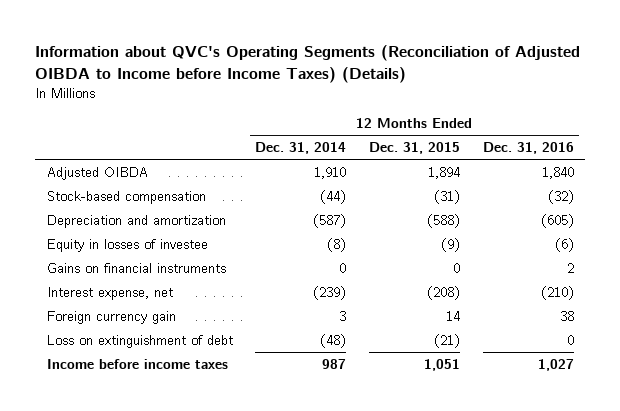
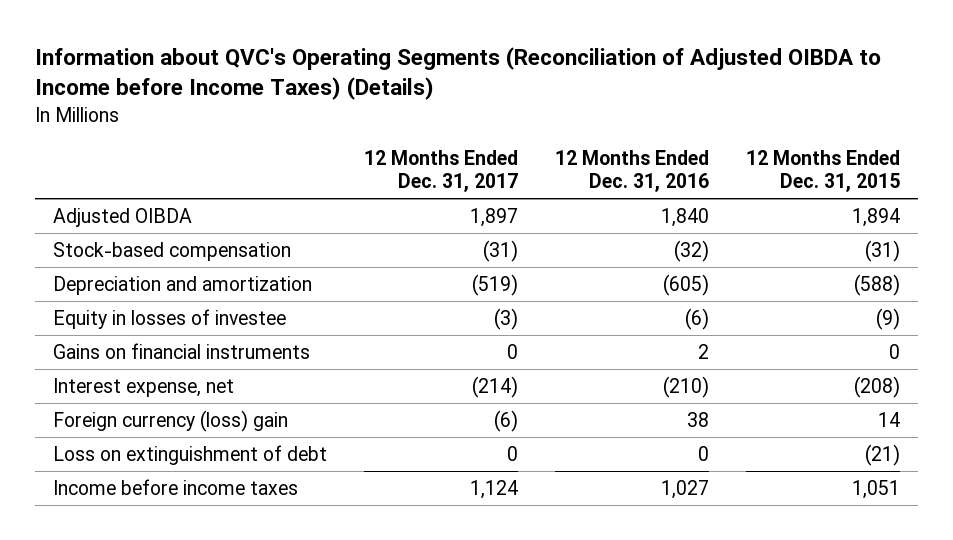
[255,142,347,155] Dec. 31, 2014 -> none
none -> [364,150,519,193] 12 Months Ended Dec. 31, 2017
[46,310,176,324] Foreign currency gain -> [53,409,289,432] Foreign currency (loss) gain

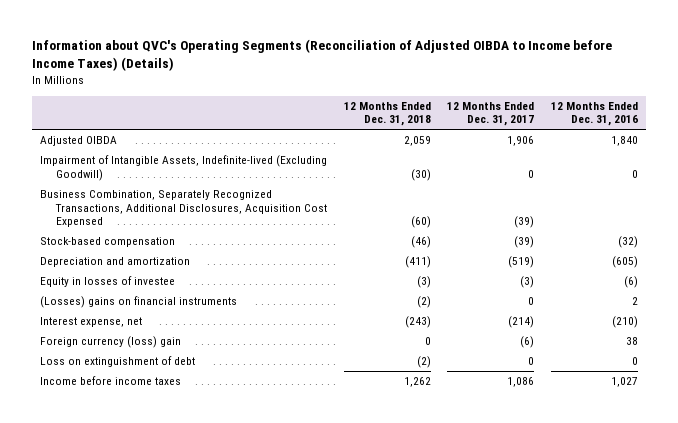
[745,150,900,193] 12 Months Ended Dec. 31, 2015 -> none
none -> [343,101,431,127] 12 Months Ended Dec. 31, 2018
[470,207,519,227] 1,897 -> [507,136,535,147] 1,906
none -> [40,155,328,181] Impairment of Intangible Assets, Indefinite-lived (Excluding Goodwill)
none -> [40,190,327,228] Business Combination, Separately Recognized Transactions, Additional Disclosures, Acquisition Cost Expensed
[483,239,519,262] (31) -> [514,236,535,249] (39)
[53,342,311,359] Gains on financial instruments -> [40,296,238,309] (Losses) gains on financial instruments
[470,479,519,499] 1,124 -> [507,377,535,388] 1,086

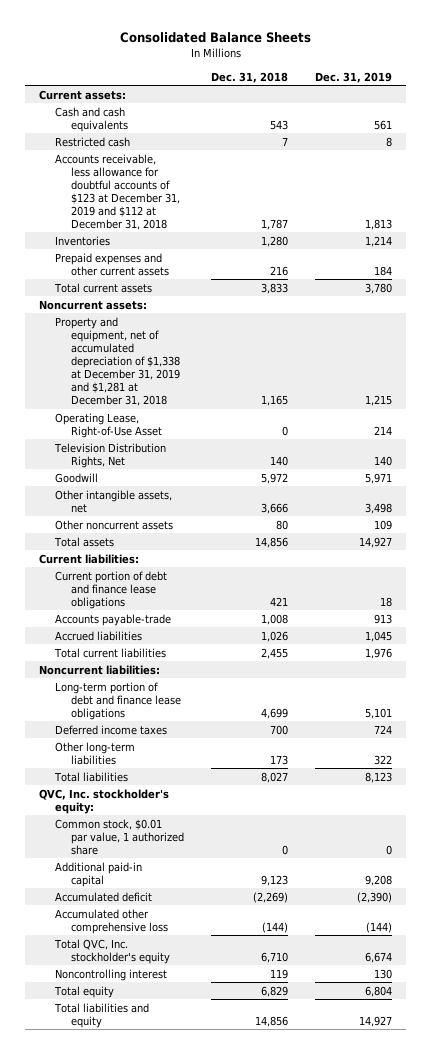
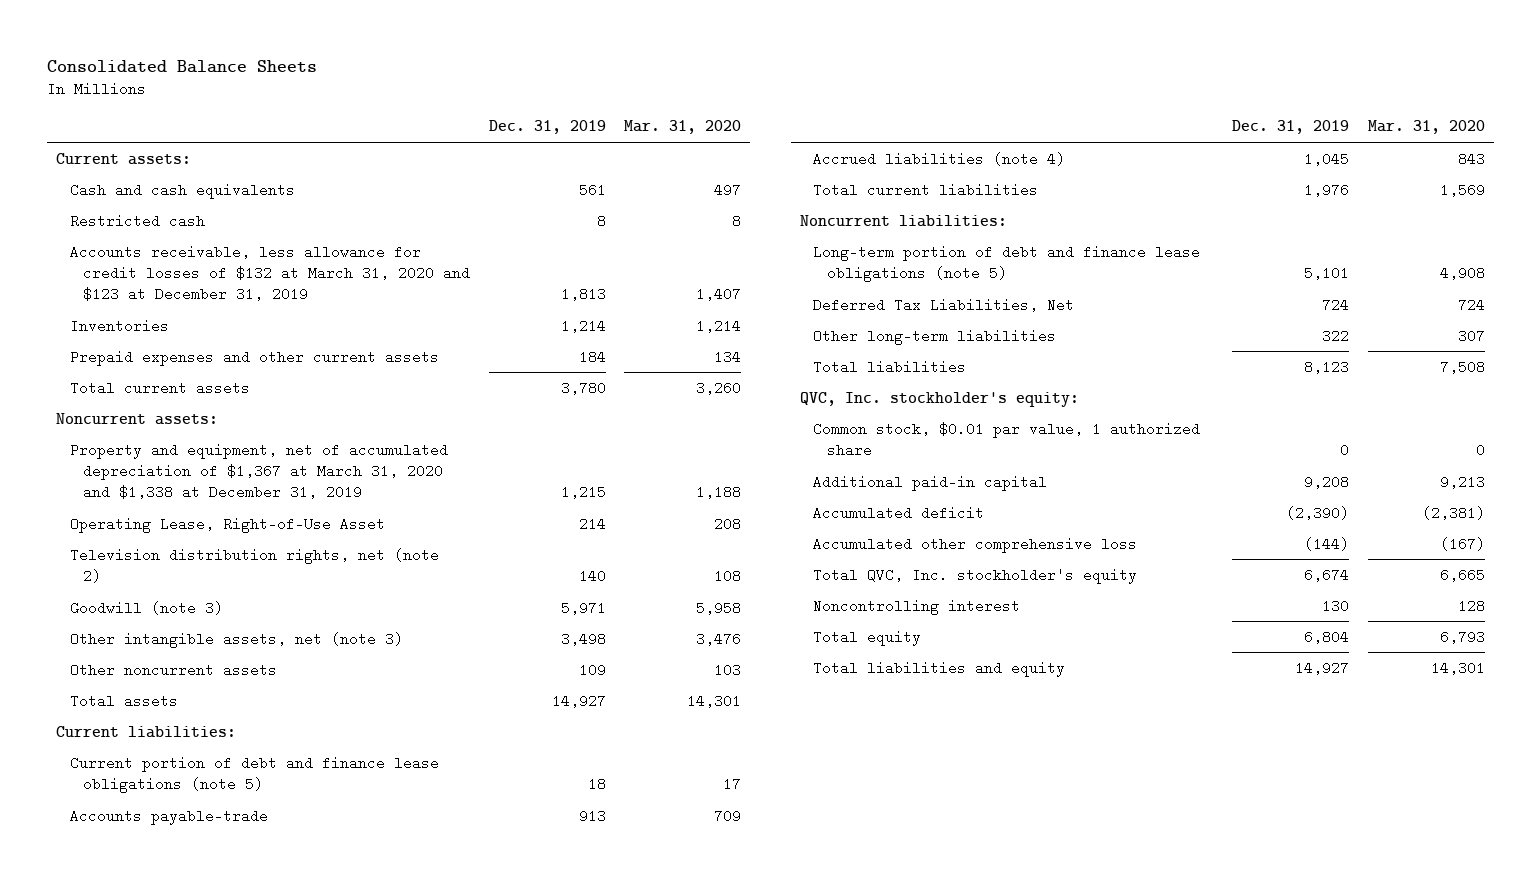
[211,71,289,83] Dec. 31, 2018 -> none
none -> [623,120,741,135] Mar. 31, 2020
[54,153,180,230] Accounts receivable, less allowance for doubtful accounts of $123 at December 31, 2019 and $112 at December 31, 2018 -> [69,244,471,302] Accounts receivable, less allowance for credit losses of $132 at March 31, 2020 and $123 at December 31, 2019
[54,316,180,406] Property and equipment, net of accumulated depreciation of $1,338 at December 31, 2019 and $1,281 at December 31, 2018 -> [69,442,448,500] Property and equipment, net of accumulated depreciation of $1,367 at March 31, 2020 and $1,338 at December 31, 2019
[53,442,166,468] Television Distribution Rights, Net -> [69,547,439,583] Television distribution rights, net (note 2)
[54,472,98,483] Goodwill -> [69,600,223,615] Goodwill (note 3)
[54,489,172,513] Other intangible assets, net -> [69,631,403,648] Other intangible assets, net (note 3)
[54,570,167,609] Current portion of debt and finance lease obligations -> [69,755,439,793] Current portion of debt and finance lease obligations (note 5)
[54,630,142,641] Accrued liabilities -> [813,151,1066,166] Accrued liabilities (note 4)
[54,681,181,720] Long-term portion of debt and finance lease obligations -> [813,244,1201,282] Long-term portion of debt and finance lease obligations (note 5)
[54,724,167,735] Deferred income taxes -> [813,297,1075,312] Deferred Tax Liabilities, Net

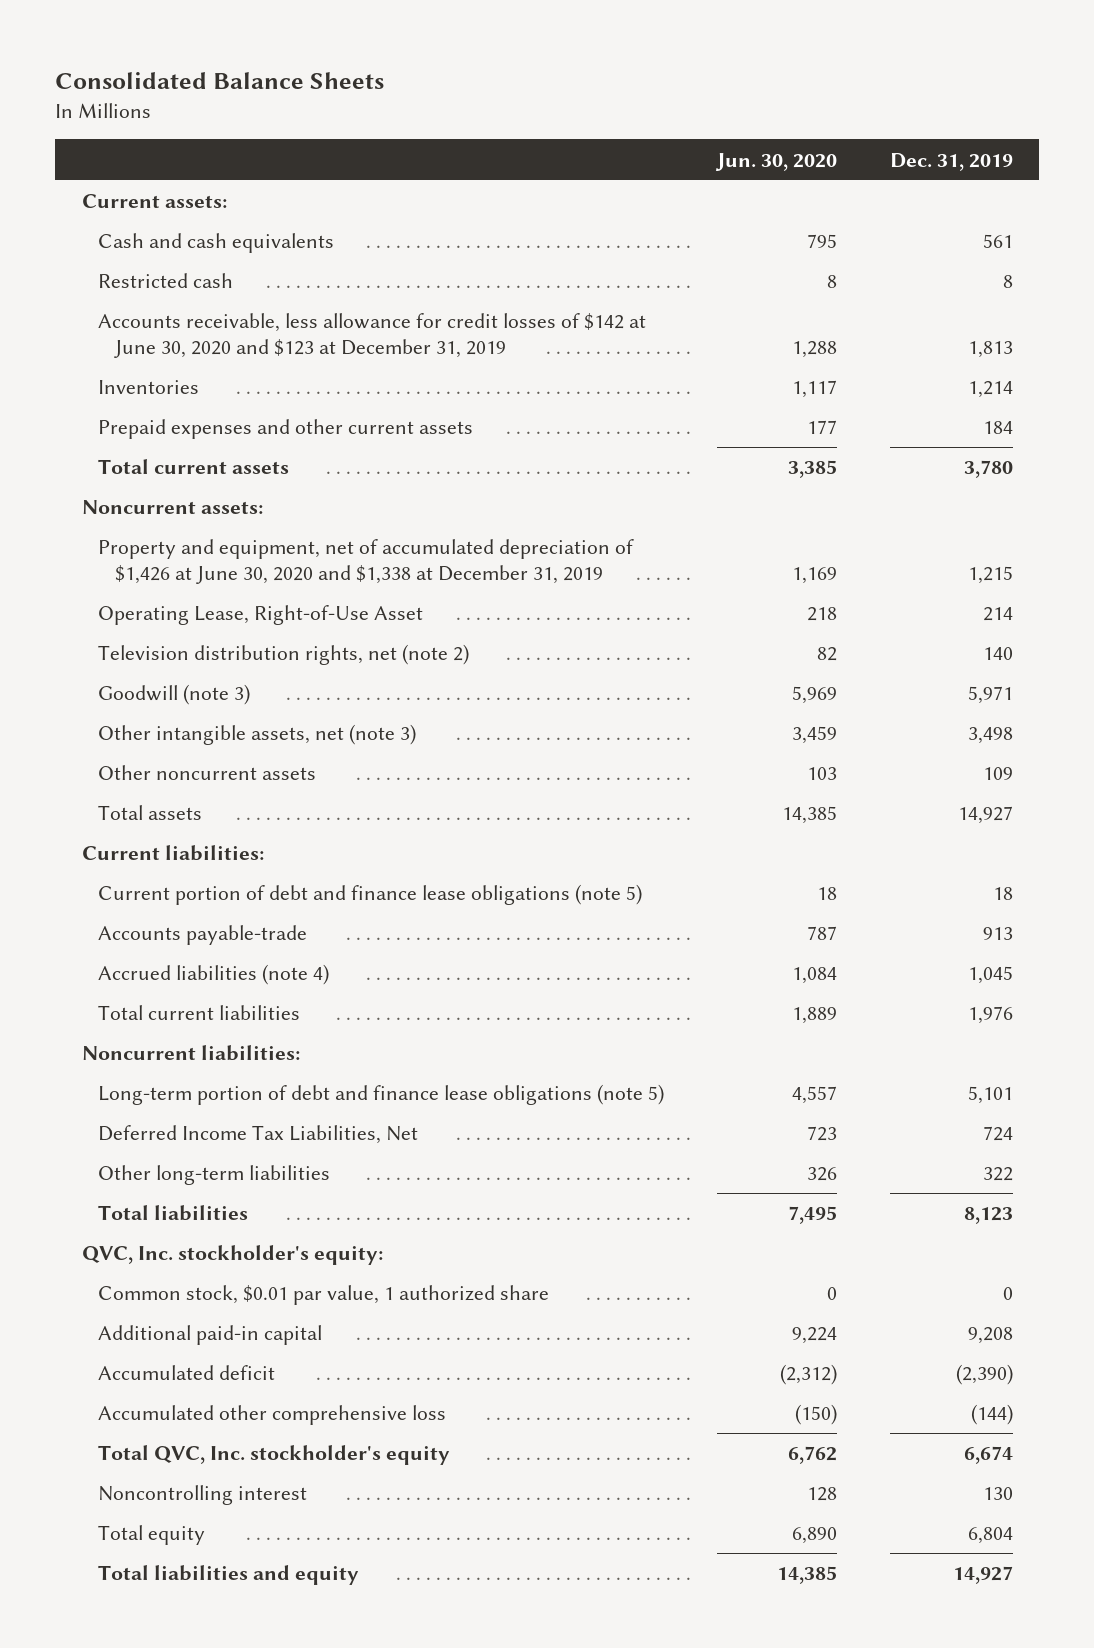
[623,120,741,135] Mar. 31, 2020 -> none
none -> [714,152,837,171] Jun. 30, 2020
[69,244,471,302] Accounts receivable, less allowance for credit losses of $132 at March 31, 2020 and $123 at December 31, 2019 -> [98,313,647,358] Accounts receivable, less allowance for credit losses of $142 at June 30, 2020 and $123 at December 31, 2019
[69,442,448,500] Property and equipment, net of accumulated depreciation of $1,367 at March 31, 2020 and $1,338 at December 31, 2019 -> [98,539,635,584] Property and equipment, net of accumulated depreciation of $1,426 at June 30, 2020 and $1,338 at December 31, 2019
[813,297,1075,312] Deferred Tax Liabilities, Net -> [98,1125,419,1145] Deferred Income Tax Liabilities, Net

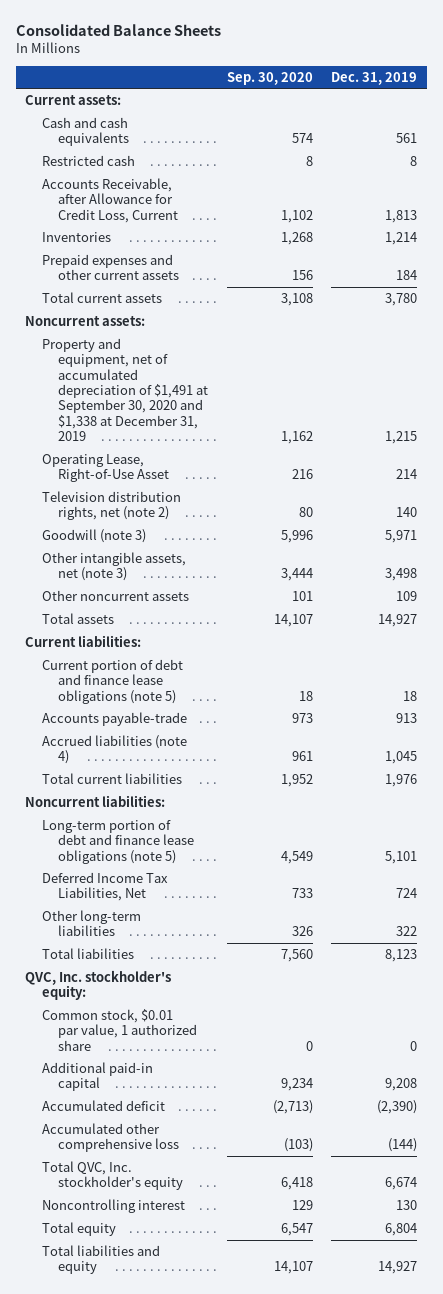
[714,152,837,171] Jun. 30, 2020 -> none
none -> [226,71,313,85] Sep. 30, 2020
[98,313,647,358] Accounts receivable, less allowance for credit losses of $142 at June 30, 2020 and $123 at December 31, 2019 -> [41,177,179,223] Accounts Receivable, after Allowance for Credit Loss, Current
[98,539,635,584] Property and equipment, net of accumulated depreciation of $1,426 at June 30, 2020 and $1,338 at December 31, 2019 -> [41,337,209,441] Property and equipment, net of accumulated depreciation of $1,491 at September 30, 2020 and $1,338 at December 31, 2019

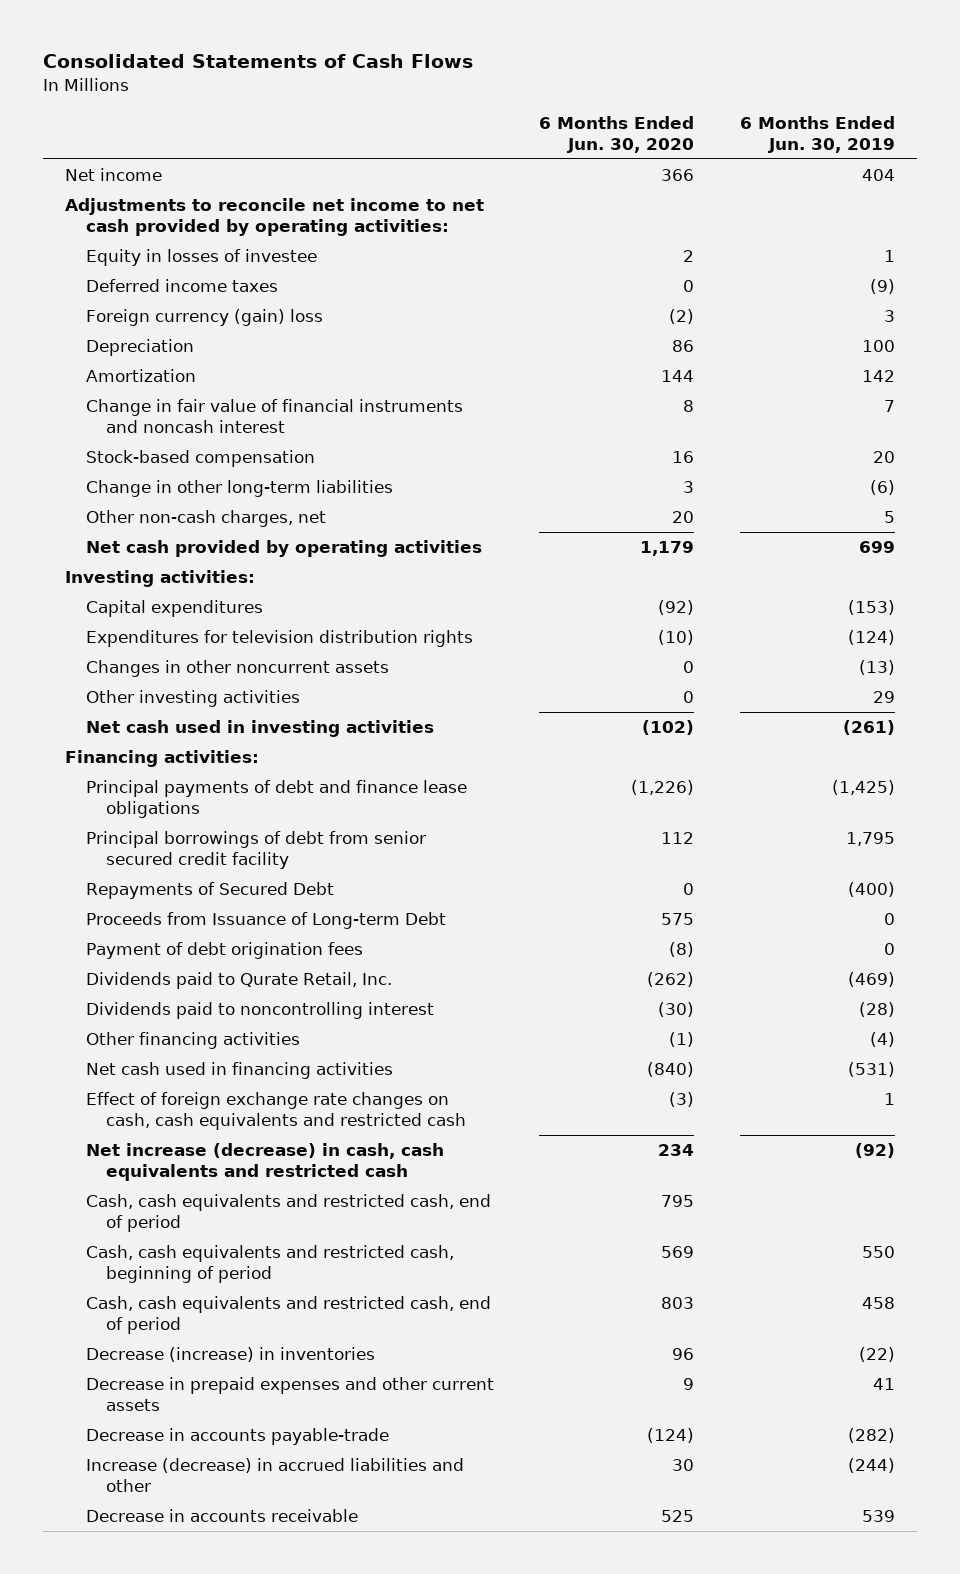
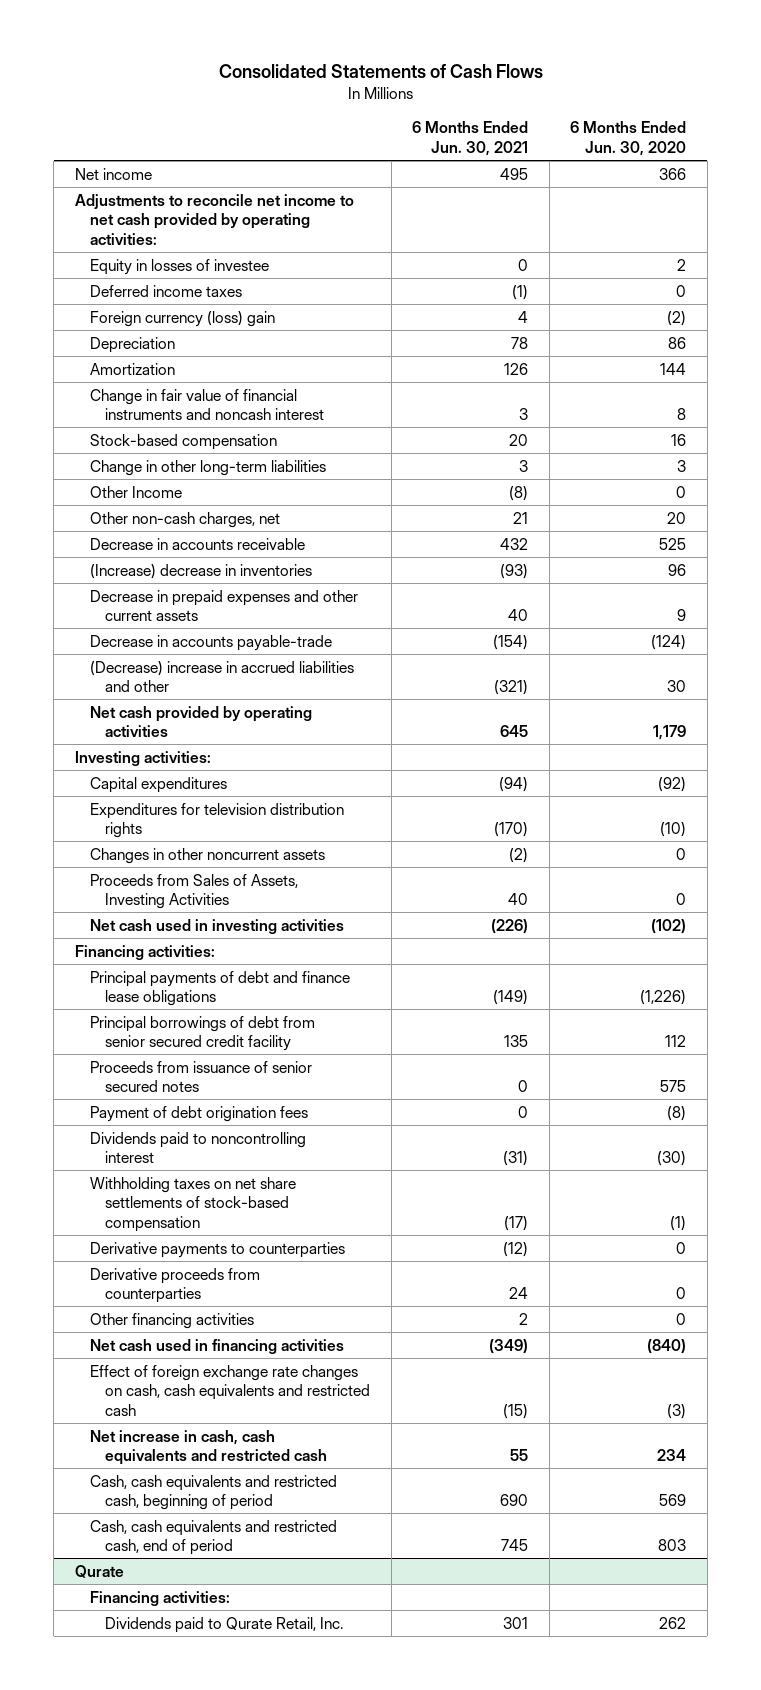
[739,115,895,153] 6 Months Ended Jun. 30, 2019 -> none
none -> [412,121,529,156] 6 Months Ended Jun. 30, 2021
[85,309,323,327] Foreign currency (gain) loss -> [90,310,276,327] Foreign currency (loss) gain
none -> [90,485,183,498] Other Income
[85,1509,358,1523] Decrease in accounts receivable -> [90,537,306,550] Decrease in accounts receivable
none -> [90,563,313,579] (Increase) decrease in inventories
[85,1377,494,1412] Decrease in prepaid expenses and other current assets -> [90,589,359,622] Decrease in prepaid expenses and other current assets
[85,1428,389,1446] Decrease in accounts payable-trade -> [90,634,333,651] Decrease in accounts payable-trade
none -> [90,660,355,693] (Decrease) increase in accrued liabilities and other
[85,690,300,708] Other investing activities -> none
none -> [90,873,299,910] Proceeds from Sales of Assets, Investing Activities
[85,882,334,900] Repayments of Secured Debt -> none
[85,912,446,930] Proceeds from Issuance of Long-term Debt -> [90,1060,313,1093] Proceeds from issuance of senior secured notes
[85,972,392,990] Dividends paid to Qurate Retail, Inc. -> none
none -> [90,1176,297,1232] Withholding taxes on net share settlements of stock-based compensation
none -> [90,1241,346,1258] Derivative payments to counterparties
none -> [90,1267,261,1304] Derivative proceeds from counterparties
[669,1032,695,1048] (1) -> [676,1312,687,1325] 0
[85,1194,491,1233] Cash, cash equivalents and restricted cash, end of period -> none
[85,1143,444,1182] Net increase (decrease) in cash, cash equivalents and restricted cash -> [90,1429,328,1466] Net increase in cash, cash equivalents and restricted cash
[85,1347,375,1363] Decrease (increase) in inventories -> none
[85,1458,464,1493] Increase (decrease) in accrued liabilities and other -> none
none -> [75,1564,125,1578] Qurate
none -> [90,1590,231,1606] Financing activities:
none -> [105,1616,344,1633] Dividends paid to Qurate Retail, Inc.

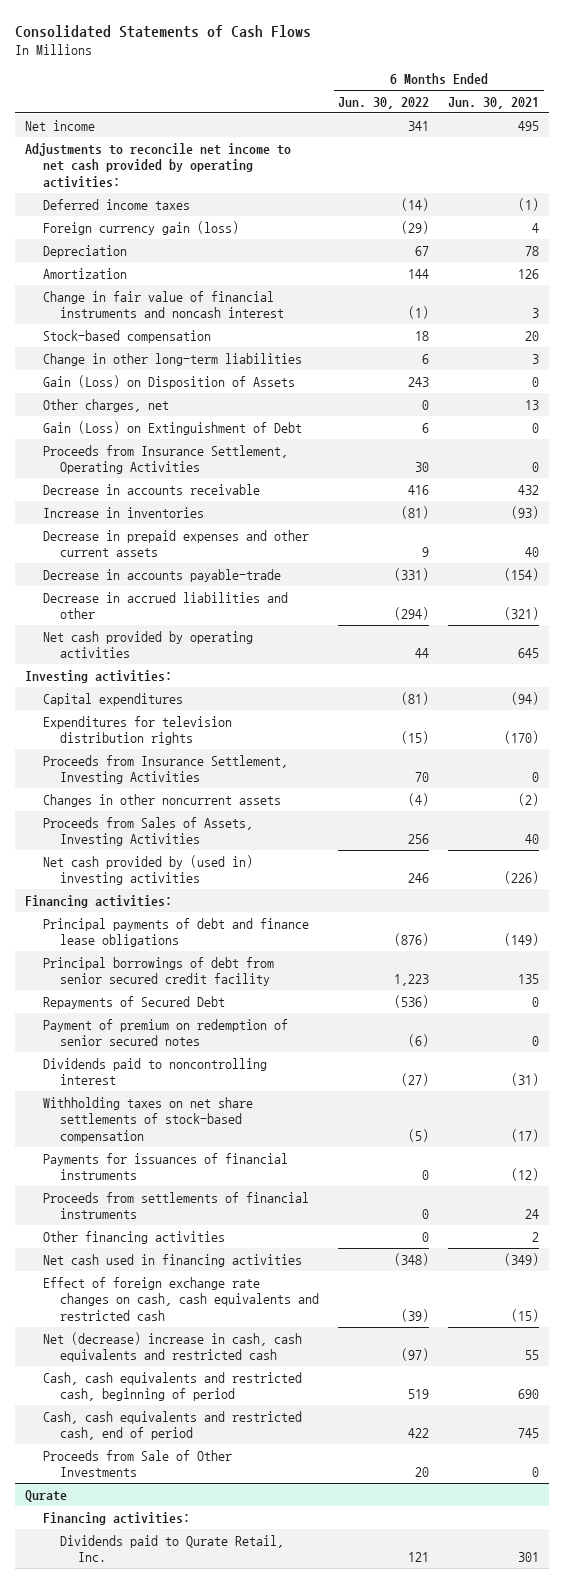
[570,121,687,156] 6 Months Ended Jun. 30, 2020 -> none
none -> [338,96,430,109] Jun. 30, 2022
[90,258,270,275] Equity in losses of investee -> none
[90,310,276,327] Foreign currency (loss) gain -> [42,220,239,235] Foreign currency gain (loss)
[90,485,183,498] Other Income -> none
none -> [42,374,295,389] Gain (Loss) on Disposition of Assets
[90,511,281,528] Other non-cash charges, net -> [42,398,169,412] Other charges, net
[513,511,529,524] 21 -> [525,399,540,410] 13
none -> [42,420,302,435] Gain (Loss) on Extinguishment of Debt
none -> [42,444,288,475] Proceeds from Insurance Settlement, Operating Activities
[90,563,313,579] (Increase) decrease in inventories -> [42,506,204,518] Increase in inventories
[90,660,355,693] (Decrease) increase in accrued liabilities and other -> [42,591,288,620] Decrease in accrued liabilities and other
none -> [42,754,288,785] Proceeds from Insurance Settlement, Investing Activities
[90,918,345,934] Net cash used in investing activities -> [42,854,253,886] Net cash provided by (used in) investing activities
[90,1060,313,1093] Proceeds from issuance of senior secured notes -> none
[90,1105,309,1122] Payment of debt origination fees -> none
none -> [42,995,225,1009] Repayments of Secured Debt
none -> [42,1018,288,1047] Payment of premium on redemption of senior secured notes
[90,1241,346,1258] Derivative payments to counterparties -> [42,1152,288,1181] Payments for issuances of financial instruments
[90,1267,261,1304] Derivative proceeds from counterparties -> [42,1191,309,1220] Proceeds from settlements of financial instruments
[90,1429,328,1466] Net increase in cash, cash equivalents and restricted cash -> [42,1331,302,1363] Net (decrease) increase in cash, cash equivalents and restricted cash
none -> [42,1449,232,1478] Proceeds from Sale of Other Investments

